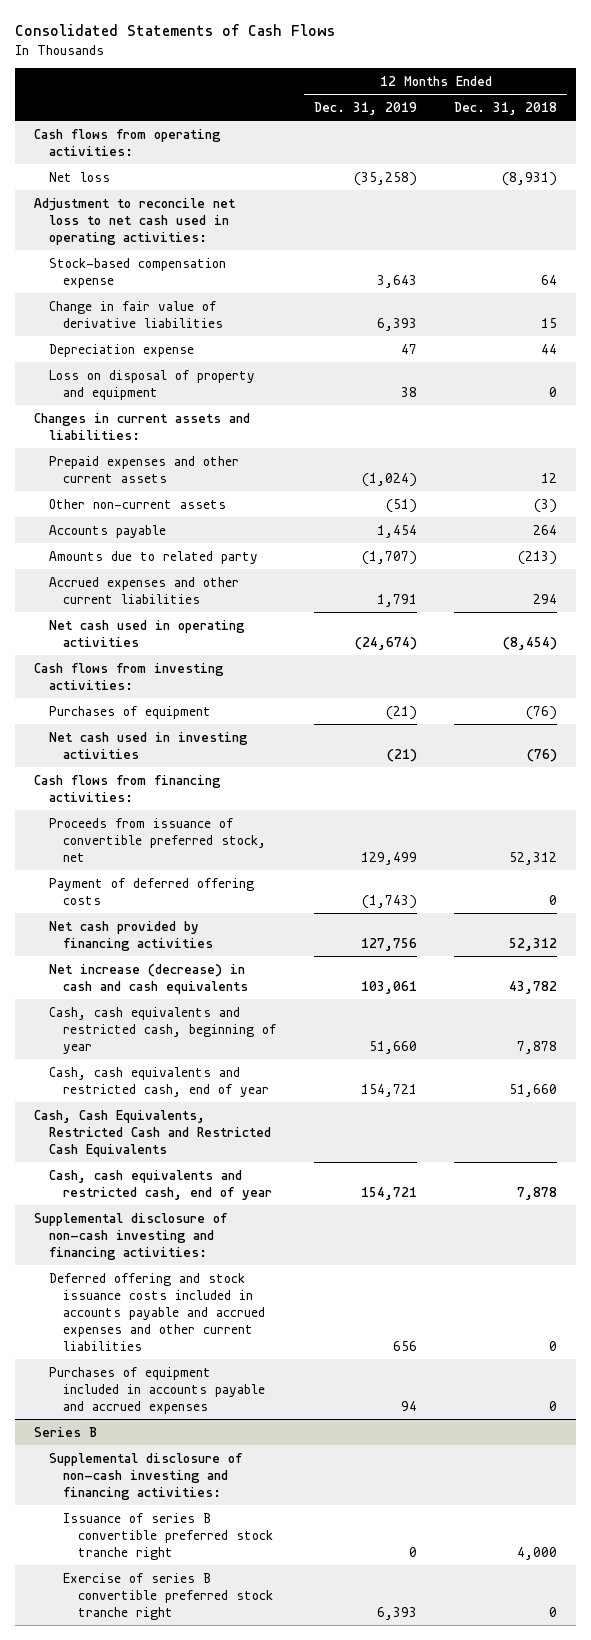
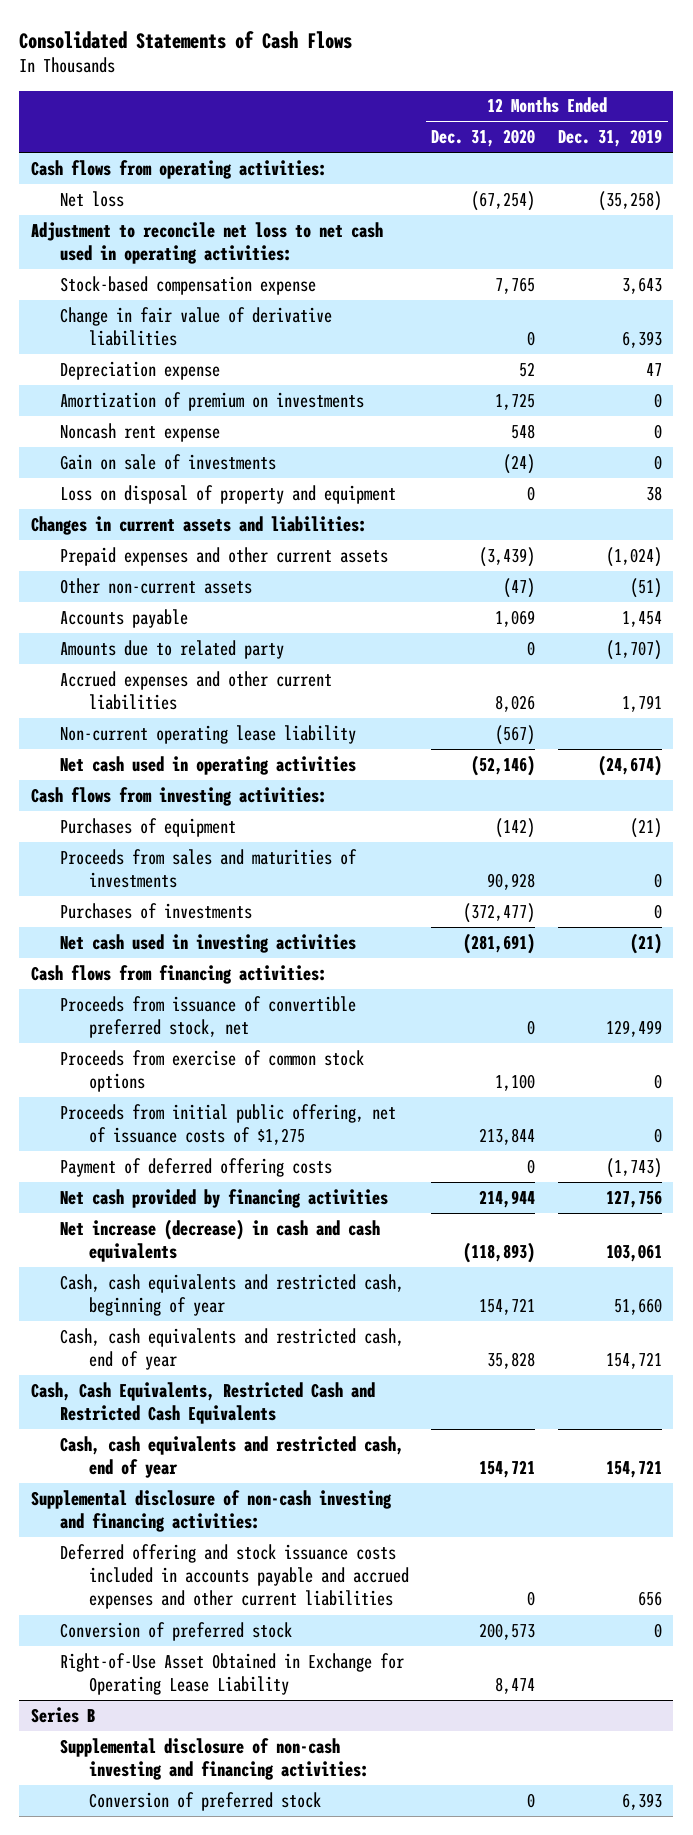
[454,101,558,115] Dec. 31, 2018 -> none
none -> [431,129,536,148] Dec. 31, 2020
none -> [59,391,364,411] Amortization of premium on investments
none -> [59,422,220,442] Noncash rent expense
none -> [59,453,276,470] Gain on sale of investments
none -> [59,724,356,744] Non-current operating lease liability
none -> [59,848,357,889] Proceeds from sales and maturities of investments
none -> [59,902,252,919] Purchases of investments
none -> [59,1049,364,1093] Proceeds from exercise of common stock options
none -> [59,1103,396,1146] Proceeds from initial public offering, net of issuance costs of $1,275
[48,1366,266,1414] Purchases of equipment included in accounts payable and accrued expenses -> none
none -> [59,1621,292,1641] Conversion of preferred stock
none -> [59,1652,404,1696] Right-of-Use Asset Obtained in Exchange for Operating Lease Liability
[63,1512,274,1560] Issuance of series B convertible preferred stock tranche right -> none
[63,1572,274,1620] Exercise of series B convertible preferred stock tranche right -> [88,1791,321,1811] Conversion of preferred stock

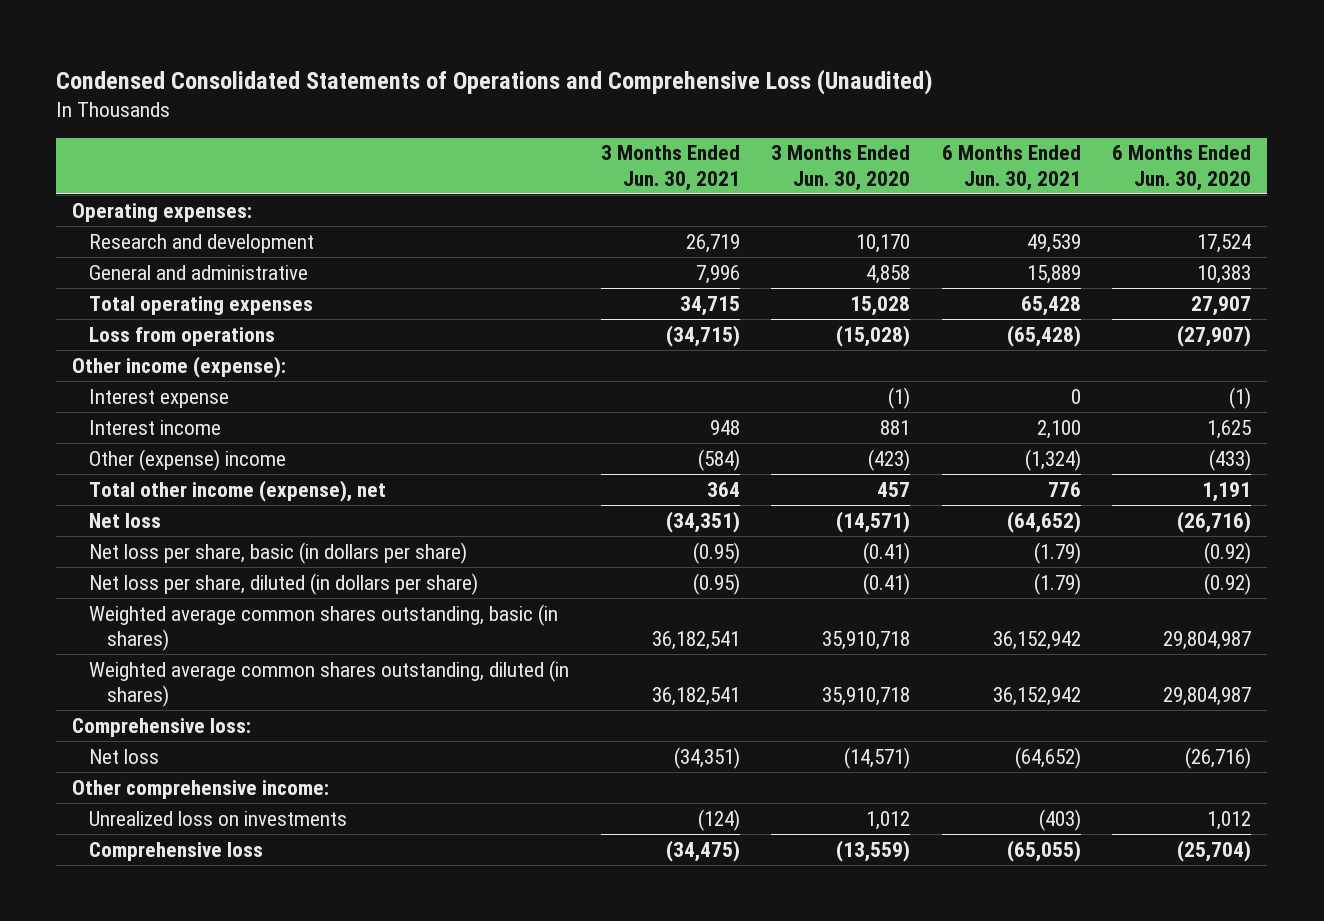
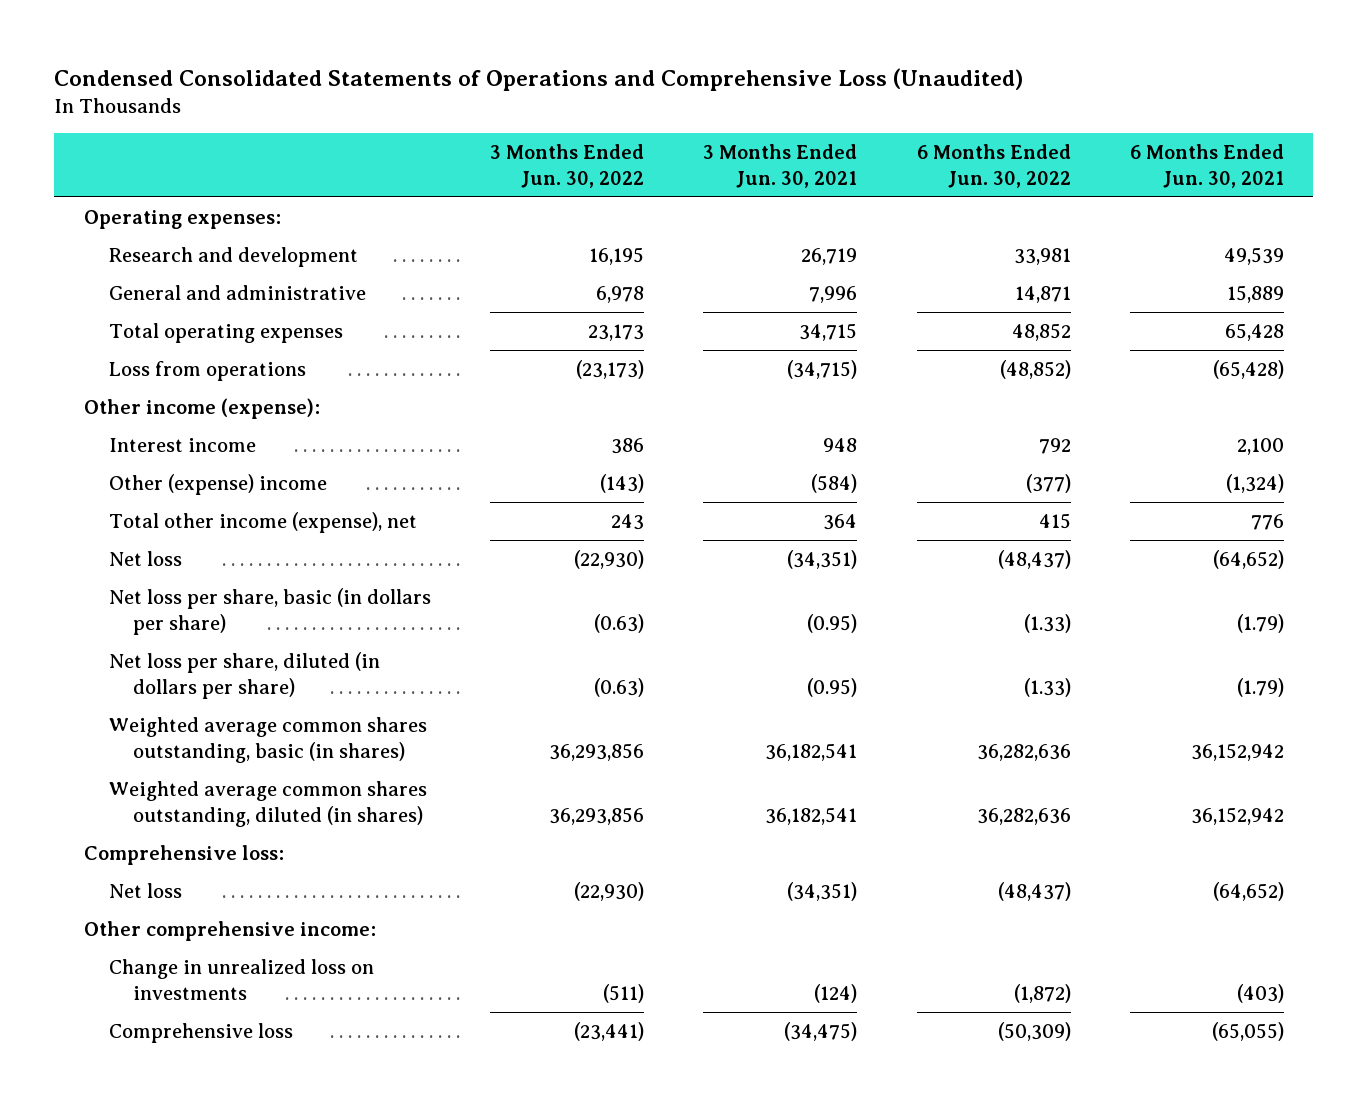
[771,145,911,191] 3 Months Ended Jun. 30, 2020 -> none
[1112,145,1252,191] 6 Months Ended Jun. 30, 2020 -> none
none -> [489,143,644,188] 3 Months Ended Jun. 30, 2022
none -> [916,143,1071,188] 6 Months Ended Jun. 30, 2022
[89,388,230,408] Interest expense -> none
[89,810,348,826] Unrealized loss on investments -> [108,958,374,1000] Change in unrealized loss on investments

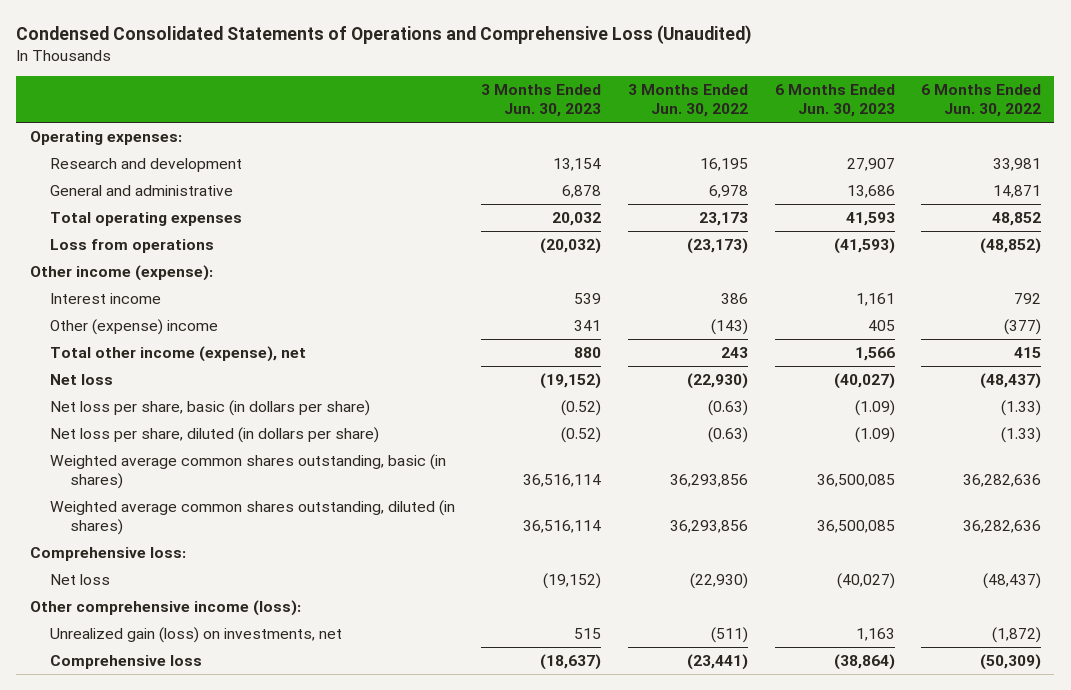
[703,143,858,188] 3 Months Ended Jun. 30, 2021 -> none
[1129,143,1284,188] 6 Months Ended Jun. 30, 2021 -> none
none -> [481,83,602,117] 3 Months Ended Jun. 30, 2023
none -> [774,83,895,117] 6 Months Ended Jun. 30, 2023
[84,920,377,941] Other comprehensive income: -> [29,599,301,616] Other comprehensive income (loss):
[108,958,374,1000] Change in unrealized loss on investments -> [49,626,342,643] Unrealized gain (loss) on investments, net

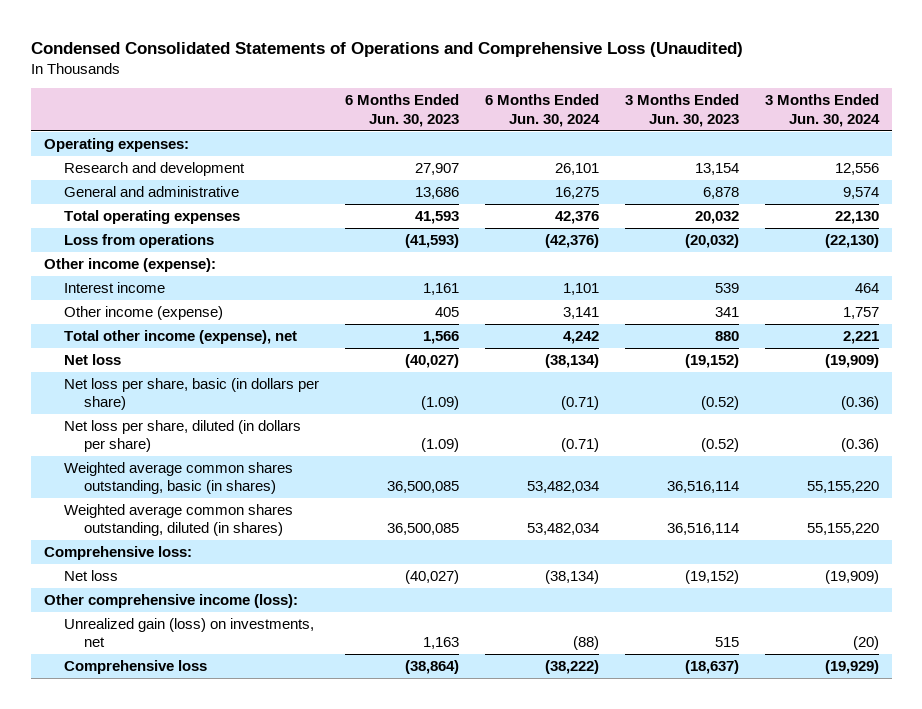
[628,83,749,117] 3 Months Ended Jun. 30, 2022 -> none
[921,83,1042,117] 6 Months Ended Jun. 30, 2022 -> none
none -> [484,94,600,127] 6 Months Ended Jun. 30, 2024
none -> [764,94,880,127] 3 Months Ended Jun. 30, 2024
[49,318,218,335] Other (expense) income -> [64,306,224,321] Other income (expense)

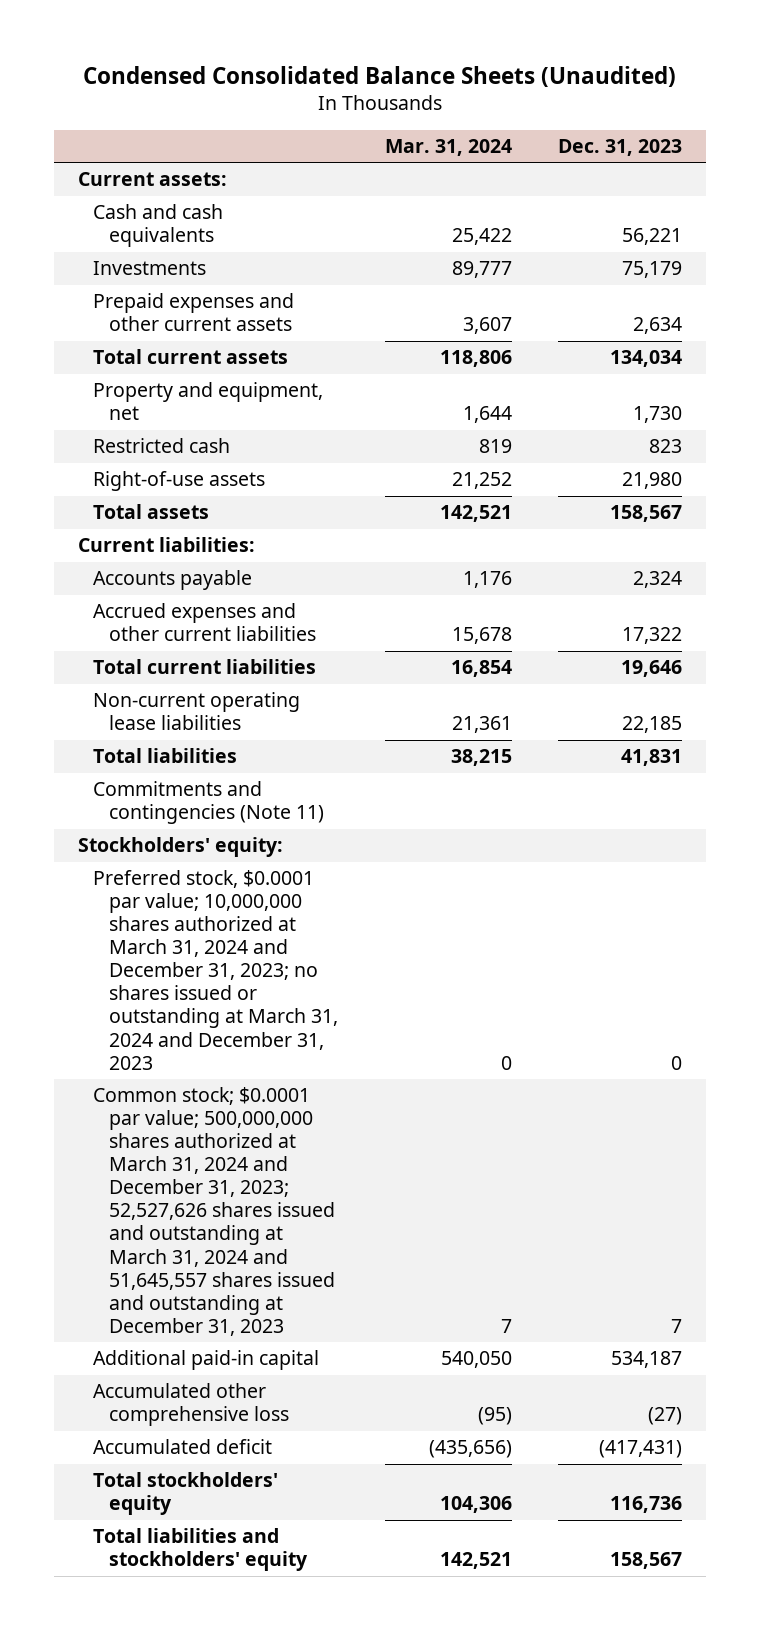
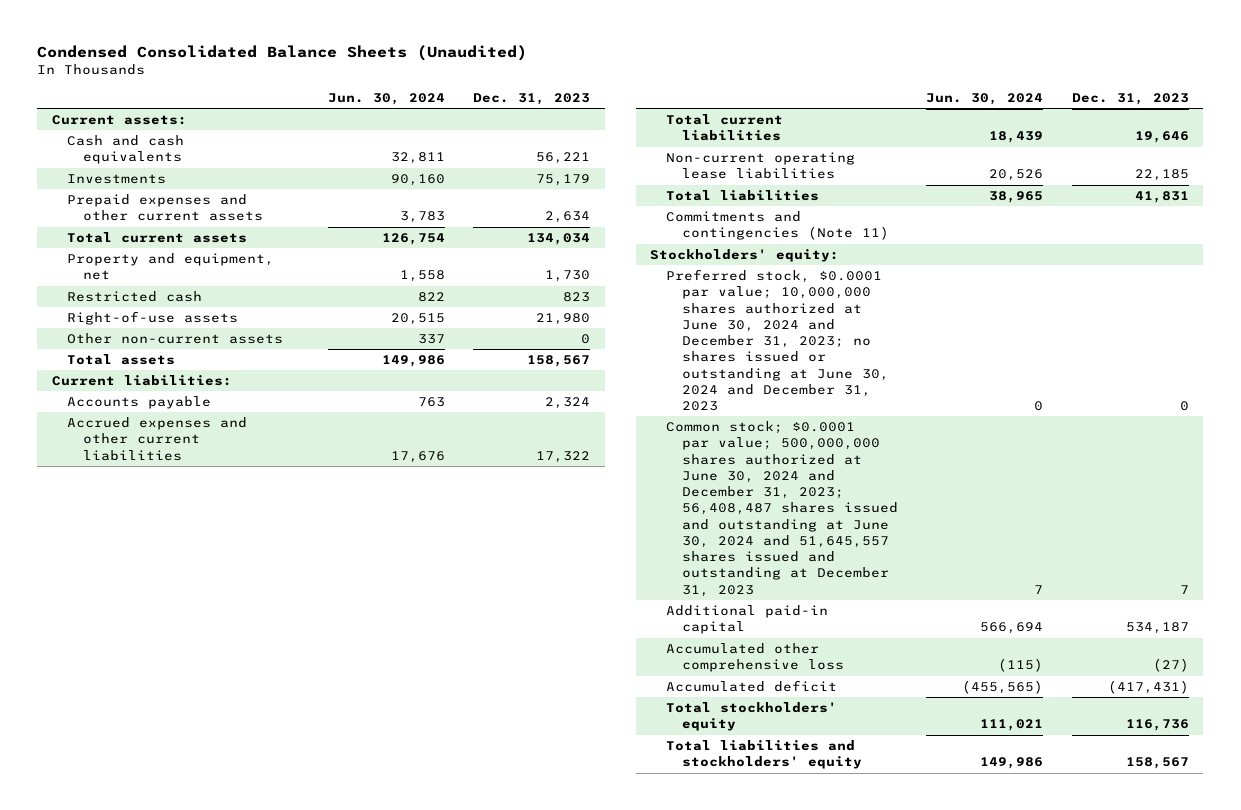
[384,139,512,157] Mar. 31, 2024 -> none
none -> [327,92,445,105] Jun. 30, 2024
none -> [67,333,284,345] Other non-current assets
[93,870,338,1070] Preferred stock, $0.0001 par value; 10,000,000 shares authorized at March 31, 2024 and December 31, 2023; no shares issued or outstanding at March 31, 2024 and December 31, 2023 -> [666,269,889,412] Preferred stock, $0.0001 par value; 10,000,000 shares authorized at June 30, 2024 and December 31, 2023; no shares issued or outstanding at June 30, 2024 and December 31, 2023
[93,1087,335,1336] Common stock; $0.0001 par value; 500,000,000 shares authorized at March 31, 2024 and December 31, 2023; 52,527,626 shares issued and outstanding at March 31, 2024 and 51,645,557 shares issued and outstanding at December 31, 2023 -> [666,421,898,597] Common stock; $0.0001 par value; 500,000,000 shares authorized at June 30, 2024 and December 31, 2023; 56,408,487 shares issued and outstanding at June 30, 2024 and 51,645,557 shares issued and outstanding at December 31, 2023

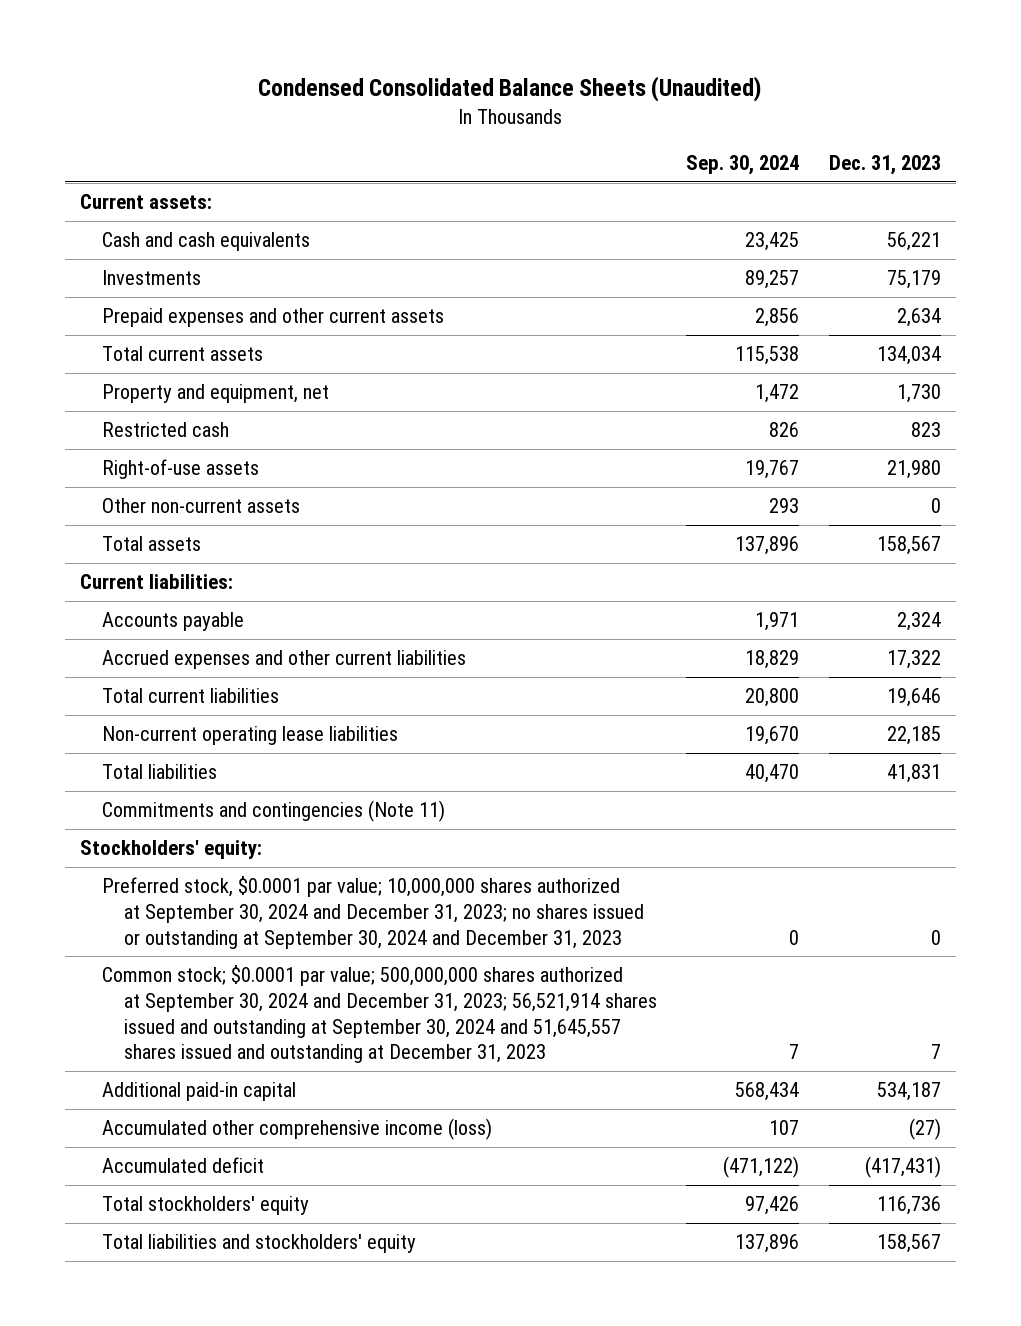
[327,92,445,105] Jun. 30, 2024 -> none
none -> [686,154,800,175] Sep. 30, 2024
[666,269,889,412] Preferred stock, $0.0001 par value; 10,000,000 shares authorized at June 30, 2024 and December 31, 2023; no shares issued or outstanding at June 30, 2024 and December 31, 2023 -> [101,875,644,949] Preferred stock, $0.0001 par value; 10,000,000 shares authorized at September 30, 2024 and December 31, 2023; no shares issued or outstanding at September 30, 2024 and December 31, 2023
[666,421,898,597] Common stock; $0.0001 par value; 500,000,000 shares authorized at June 30, 2024 and December 31, 2023; 56,408,487 shares issued and outstanding at June 30, 2024 and 51,645,557 shares issued and outstanding at December 31, 2023 -> [101,964,657,1064] Common stock; $0.0001 par value; 500,000,000 shares authorized at September 30, 2024 and December 31, 2023; 56,521,914 shares issued and outstanding at September 30, 2024 and 51,645,557 shares issued and outstanding at December 31, 2023
[666,643,844,673] Accumulated other comprehensive loss -> [101,1117,492,1140] Accumulated other comprehensive income (loss)

